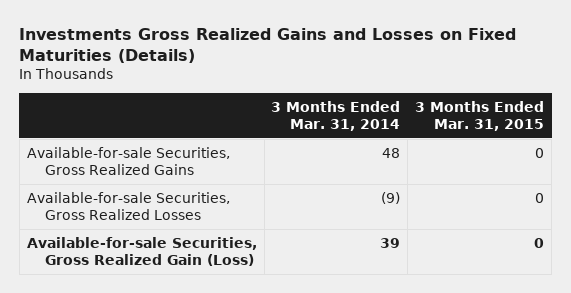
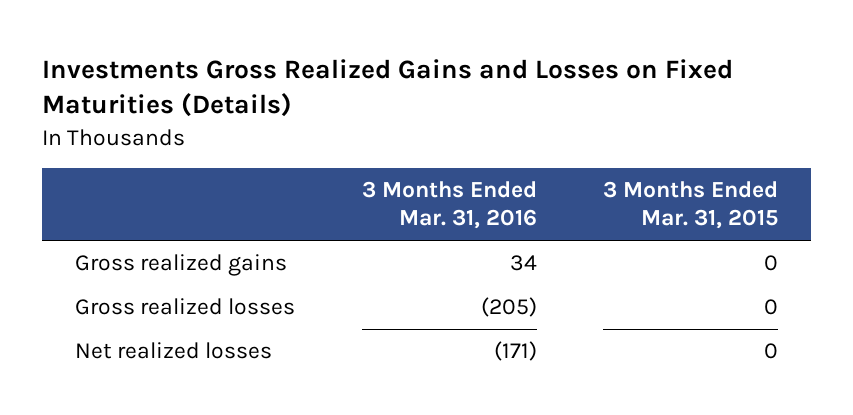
[271,100,401,131] 3 Months Ended Mar. 31, 2014 -> none
none -> [361,181,537,230] 3 Months Ended Mar. 31, 2016
[26,146,230,175] Available-for-sale Securities, Gross Realized Gains -> [74,254,287,277] Gross realized gains
[26,191,230,220] Available-for-sale Securities, Gross Realized Losses -> [74,298,295,316] Gross realized losses
[26,236,257,266] Available-for-sale Securities, Gross Realized Gain (Loss) -> [74,342,272,360] Net realized losses

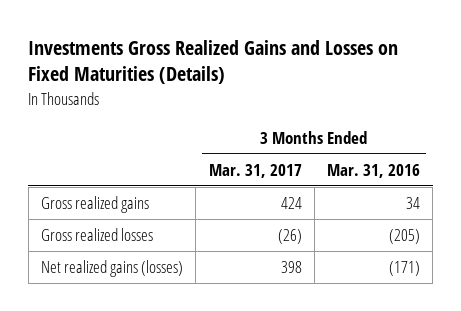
[603,181,779,230] 3 Months Ended Mar. 31, 2015 -> none
none -> [208,163,302,178] Mar. 31, 2017
[74,342,272,360] Net realized losses -> [41,260,184,278] Net realized gains (losses)

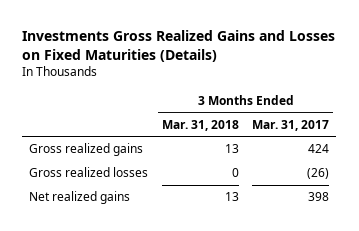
[326,163,420,178] Mar. 31, 2016 -> none
none -> [161,119,239,131] Mar. 31, 2018
[41,260,184,278] Net realized gains (losses) -> [29,191,131,205] Net realized gains

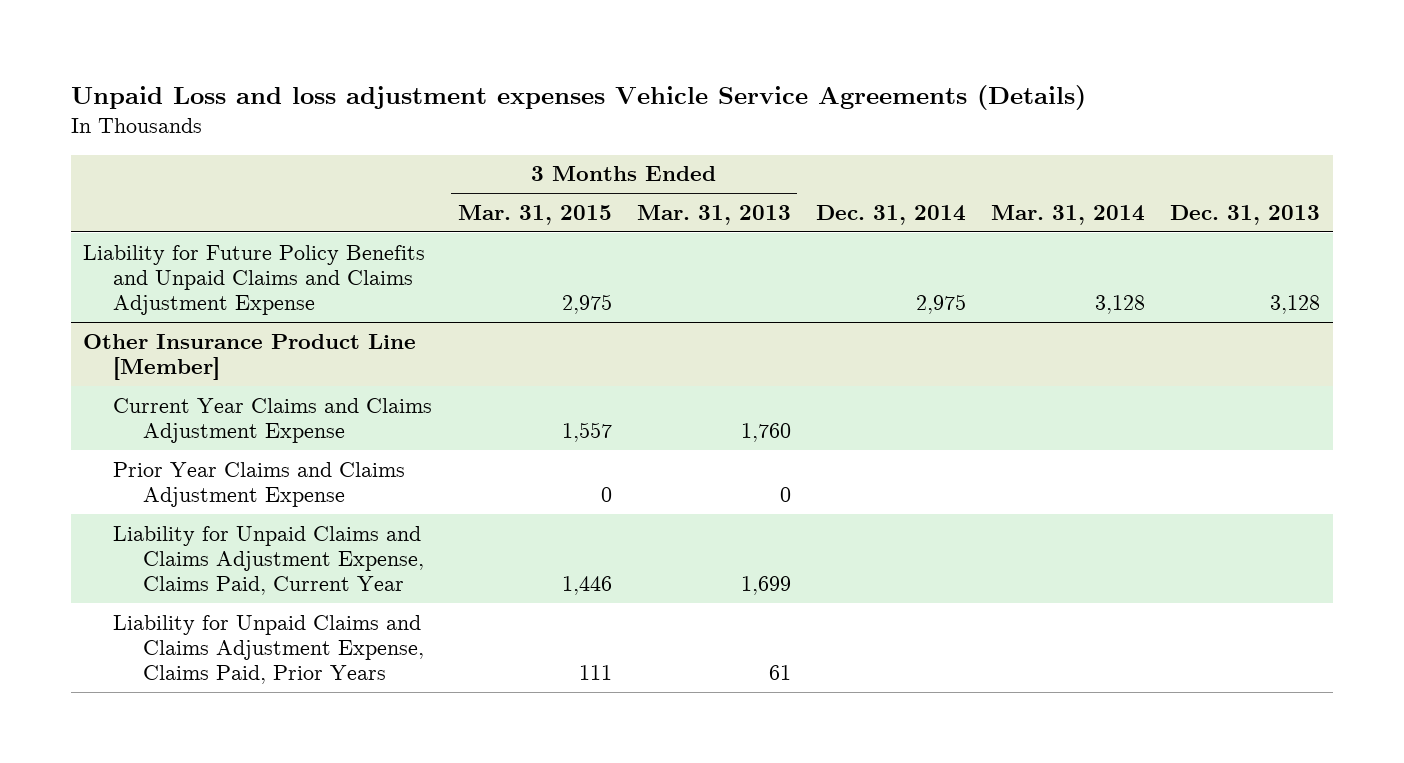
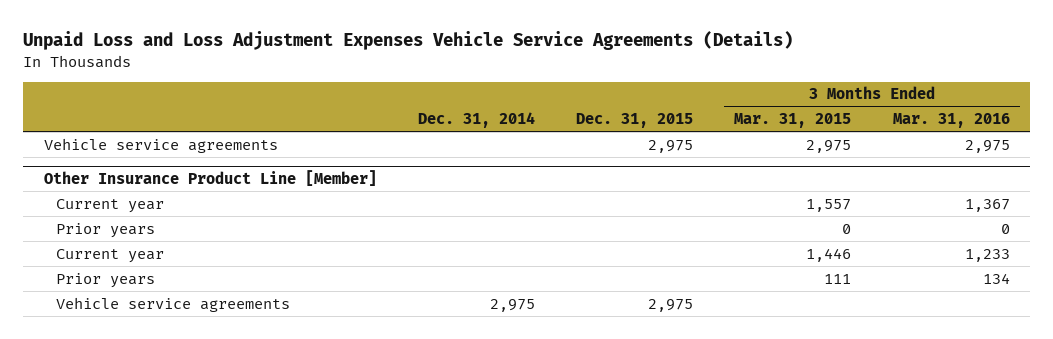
[70,85,1086,111] Unpaid Loss and loss adjustment expenses Vehicle Service Agreements (Details) -> [23,31,794,51] Unpaid Loss and Loss Adjustment Expenses Vehicle Service Agreements (Details)
[636,204,791,225] Mar. 31, 2013 -> none
[991,204,1146,225] Mar. 31, 2014 -> none
[1170,204,1321,225] Dec. 31, 2013 -> none
none -> [576,113,694,129] Dec. 31, 2015
none -> [892,113,1010,129] Mar. 31, 2016
[83,244,426,316] Liability for Future Policy Benefits and Unpaid Claims and Claims Adjustment Expense -> none
none -> [43,137,278,153] Vehicle service agreements
[113,397,433,444] Current Year Claims and Claims Adjustment Expense -> [55,198,164,213] Current year
[113,461,406,508] Prior Year Claims and Claims Adjustment Expense -> [55,222,155,238] Prior years
[113,525,425,596] Liability for Unpaid Claims and Claims Adjustment Expense, Claims Paid, Current Year -> [55,248,164,263] Current year
[113,614,425,685] Liability for Unpaid Claims and Claims Adjustment Expense, Claims Paid, Prior Years -> [55,272,155,288] Prior years
none -> [55,296,290,312] Vehicle service agreements

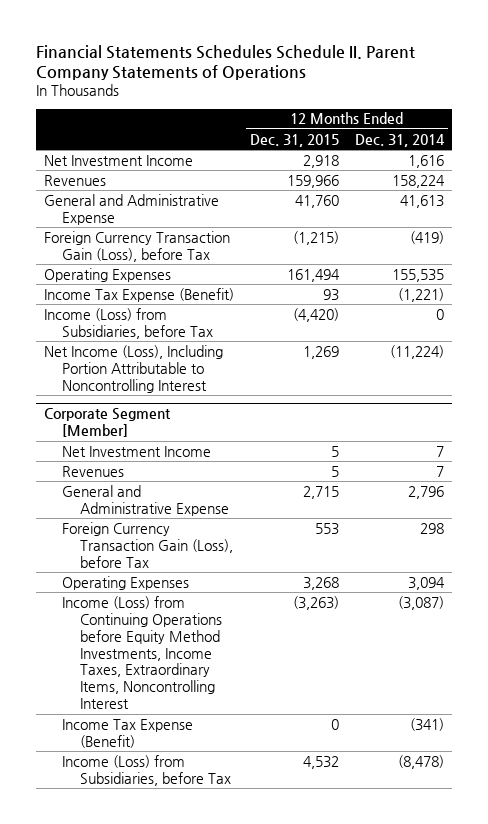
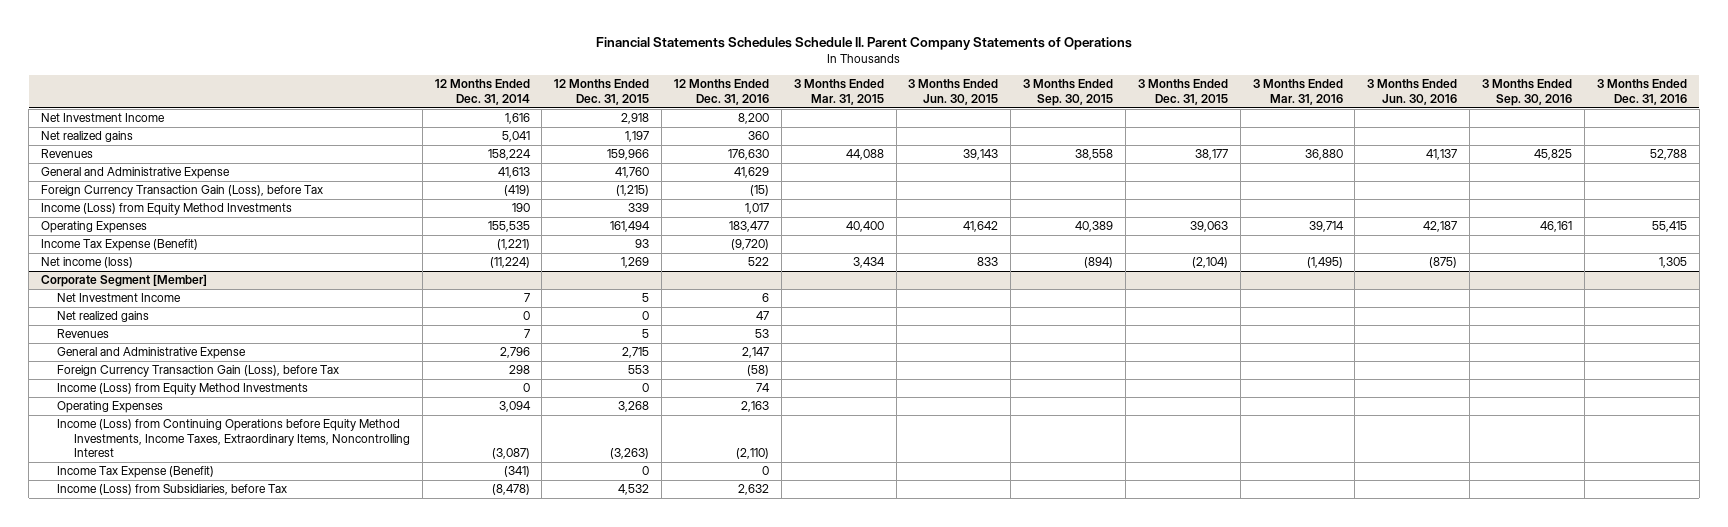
none -> [673,79,769,106] 12 Months Ended Dec. 31, 2016
none -> [793,79,884,106] 3 Months Ended Mar. 31, 2015
none -> [908,79,999,106] 3 Months Ended Jun. 30, 2015
none -> [1023,79,1114,107] 3 Months Ended Sep. 30, 2015
none -> [1137,79,1228,106] 3 Months Ended Dec. 31, 2015
none -> [1252,79,1343,106] 3 Months Ended Mar. 31, 2016
none -> [1367,79,1458,106] 3 Months Ended Jun. 30, 2016
none -> [1482,79,1573,107] 3 Months Ended Sep. 30, 2016
none -> [1596,79,1687,106] 3 Months Ended Dec. 31, 2016
none -> [40,131,133,143] Net realized gains
none -> [40,203,292,216] Income (Loss) from Equity Method Investments
[44,307,214,339] Income (Loss) from Subsidiaries, before Tax -> none
[44,344,224,393] Net Income (Loss), Including Portion Attributable to Noncontrolling Interest -> [40,257,133,269] Net income (loss)
none -> [57,311,150,323] Net realized gains
none -> [57,383,309,396] Income (Loss) from Equity Method Investments

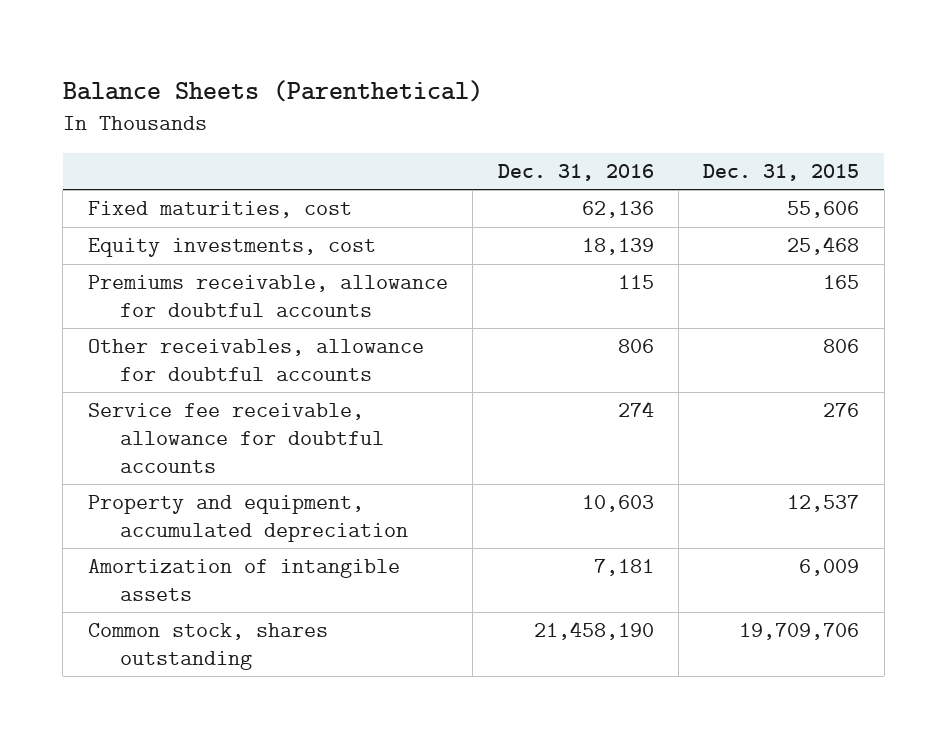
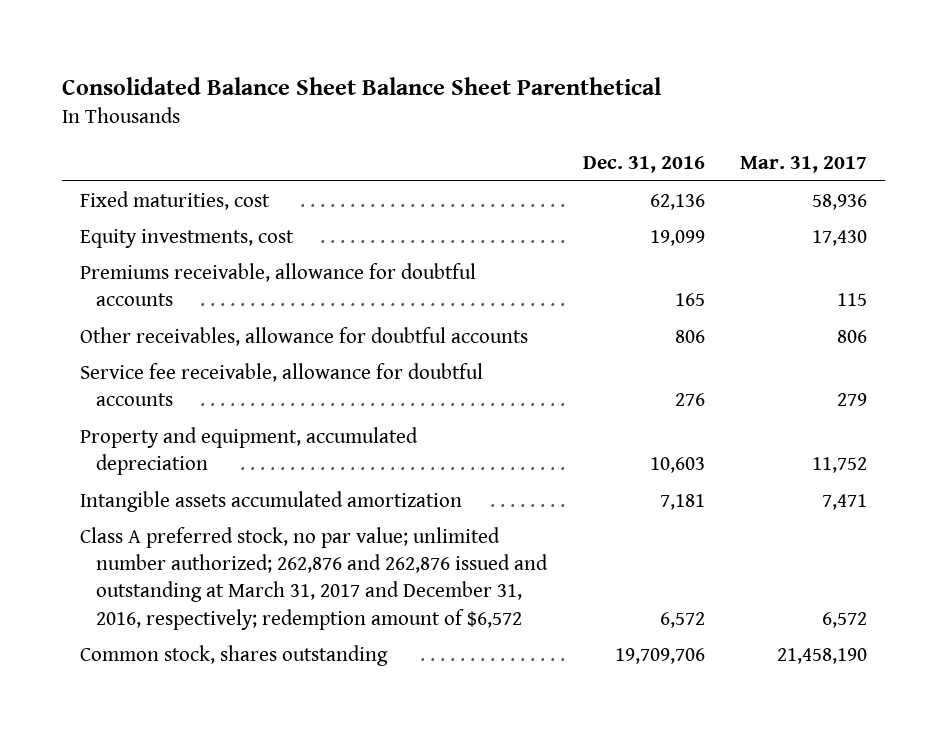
[62,79,483,102] Balance Sheets (Parenthetical) -> [61,76,662,95] Consolidated Balance Sheet Balance Sheet Parenthetical
[703,164,860,182] Dec. 31, 2015 -> none
none -> [740,155,868,173] Mar. 31, 2017
[581,238,654,256] 18,139 -> [649,229,705,246] 19,099
[617,275,654,290] 115 -> [674,293,705,307] 165
[617,401,654,418] 274 -> [674,393,705,407] 276
[87,559,400,601] Amortization of intangible assets -> [79,490,462,512] Intangible assets accumulated amortization
none -> [79,526,549,630] Class A preferred stock, no par value; unlimited number authorized; 262,876 and 262,876 issued and outstanding at March 31, 2017 and December 31, 2016, respectively; redemption amount of $6,572
[533,621,654,641] 21,458,190 -> [614,647,705,664] 19,709,706

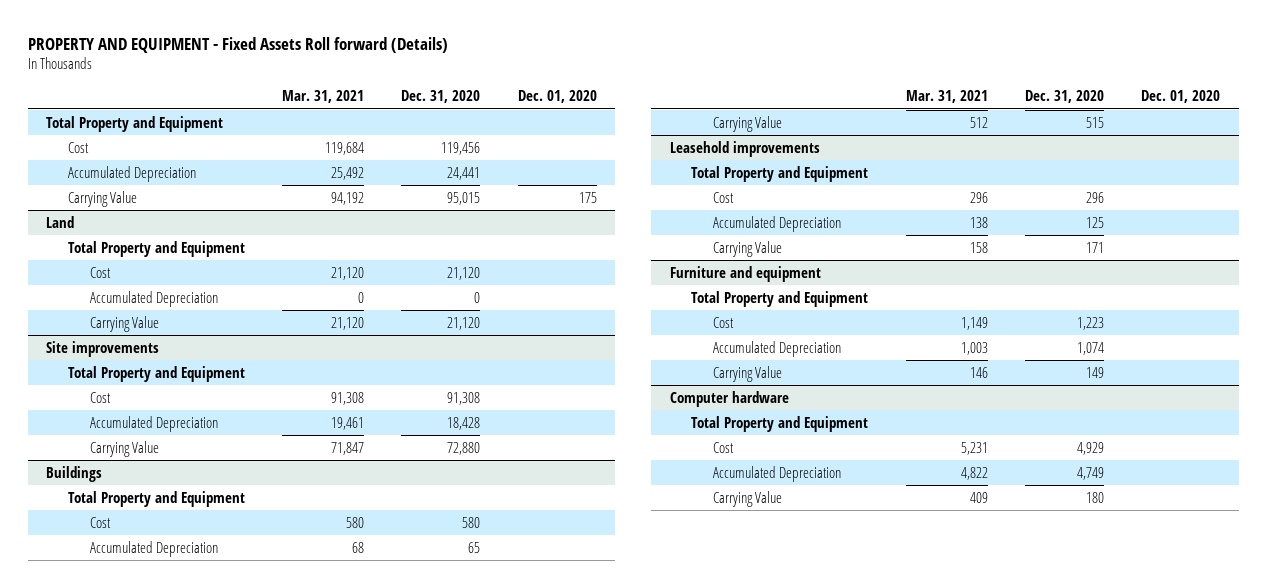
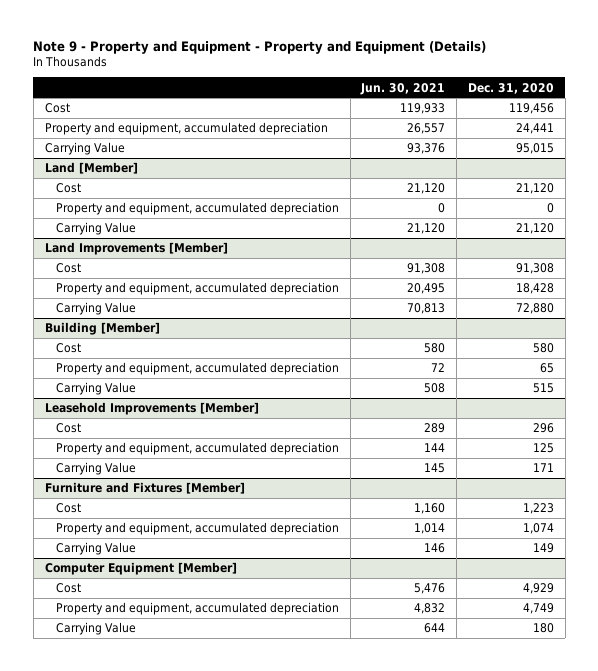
[27,36,448,53] PROPERTY AND EQUIPMENT - Fixed Assets Roll forward (Details) -> [33,40,487,54] Note 9 - Property and Equipment - Property and Equipment (Details)
[282,90,365,104] Mar. 31, 2021 -> none
[517,90,597,104] Dec. 01, 2020 -> none
none -> [360,82,446,95] Jun. 30, 2021
[46,115,224,132] Total Property and Equipment -> none
[67,165,196,182] Accumulated Depreciation -> [44,122,328,136] Property and equipment, accumulated depreciation
[67,240,245,257] Total Property and Equipment -> none
[46,215,75,228] Land -> [44,162,138,175] Land [Member]
[89,290,218,307] Accumulated Depreciation -> [55,202,339,216] Property and equipment, accumulated depreciation
[67,365,245,382] Total Property and Equipment -> none
[46,340,160,357] Site improvements -> [44,242,228,256] Land Improvements [Member]
[89,415,218,432] Accumulated Depreciation -> [55,282,339,296] Property and equipment, accumulated depreciation
[67,490,245,507] Total Property and Equipment -> none
[46,465,103,482] Buildings -> [44,322,160,336] Building [Member]
[89,540,218,557] Accumulated Depreciation -> [55,362,339,376] Property and equipment, accumulated depreciation
[691,165,869,182] Total Property and Equipment -> none
[669,140,820,157] Leasehold improvements -> [44,402,259,416] Leasehold Improvements [Member]
[713,215,842,232] Accumulated Depreciation -> [55,442,339,456] Property and equipment, accumulated depreciation
[691,290,869,307] Total Property and Equipment -> none
[669,265,821,282] Furniture and equipment -> [44,482,245,495] Furniture and Fixtures [Member]
[713,340,842,357] Accumulated Depreciation -> [55,522,339,536] Property and equipment, accumulated depreciation
[691,415,869,432] Total Property and Equipment -> none
[669,390,789,407] Computer hardware -> [44,562,237,576] Computer Equipment [Member]
[713,465,842,482] Accumulated Depreciation -> [55,602,339,616] Property and equipment, accumulated depreciation

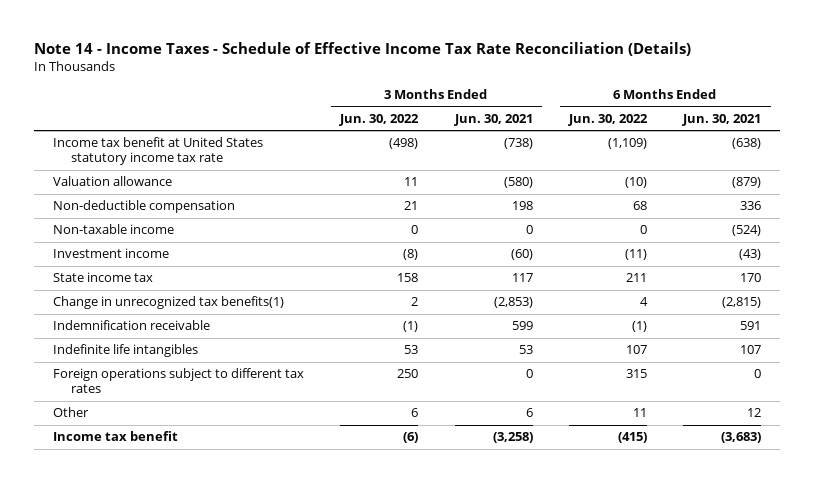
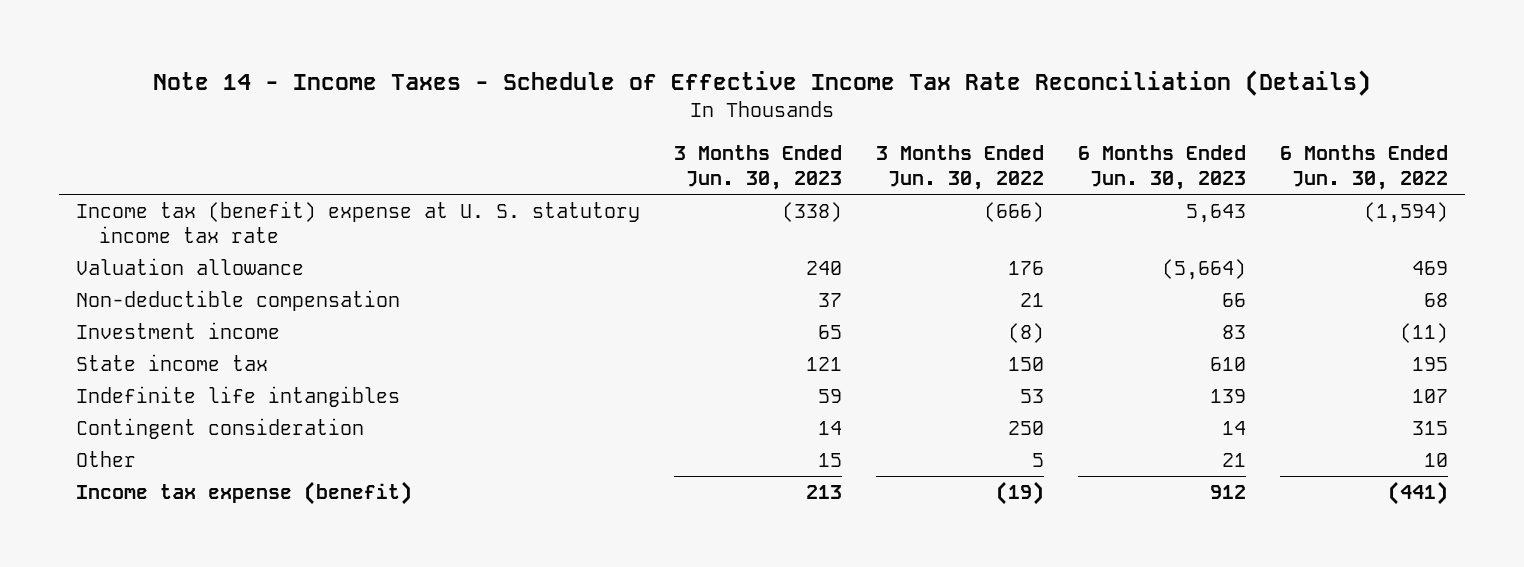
[453,113,533,126] Jun. 30, 2021 -> none
[682,113,762,126] Jun. 30, 2021 -> none
none -> [673,144,842,191] 3 Months Ended Jun. 30, 2023
none -> [1077,144,1246,191] 6 Months Ended Jun. 30, 2023
[52,137,263,166] Income tax benefit at United States statutory income tax rate -> [75,200,640,244] Income tax (benefit) expense at U. S. statutory income tax rate
[389,138,419,150] (498) -> [983,201,1044,222] (666)
[608,138,648,150] (1,109) -> [1363,201,1448,223] (1,594)
[404,177,419,187] 11 -> [1007,260,1044,275] 176
[625,177,648,189] (10) -> [1411,260,1448,275] 469
[52,224,174,235] Non-taxable income -> none
[52,296,284,310] Change in unrecognized tax benefits(1) -> none
[52,320,210,331] Indemnification receivable -> none
[397,273,419,283] 158 -> [1007,356,1044,371] 150
[626,273,648,283] 211 -> [1411,356,1448,371] 195
[52,368,304,394] Foreign operations subject to different tax rates -> [75,417,364,439] Contingent consideration
[411,408,419,418] 6 -> [1031,452,1044,467] 5
[633,408,648,418] 11 -> [1423,452,1448,467] 10
[52,431,178,442] Income tax benefit -> [75,480,412,505] Income tax expense (benefit)
[403,432,419,444] (6) -> [995,480,1044,505] (19)
[618,432,648,444] (415) -> [1387,480,1448,505] (441)

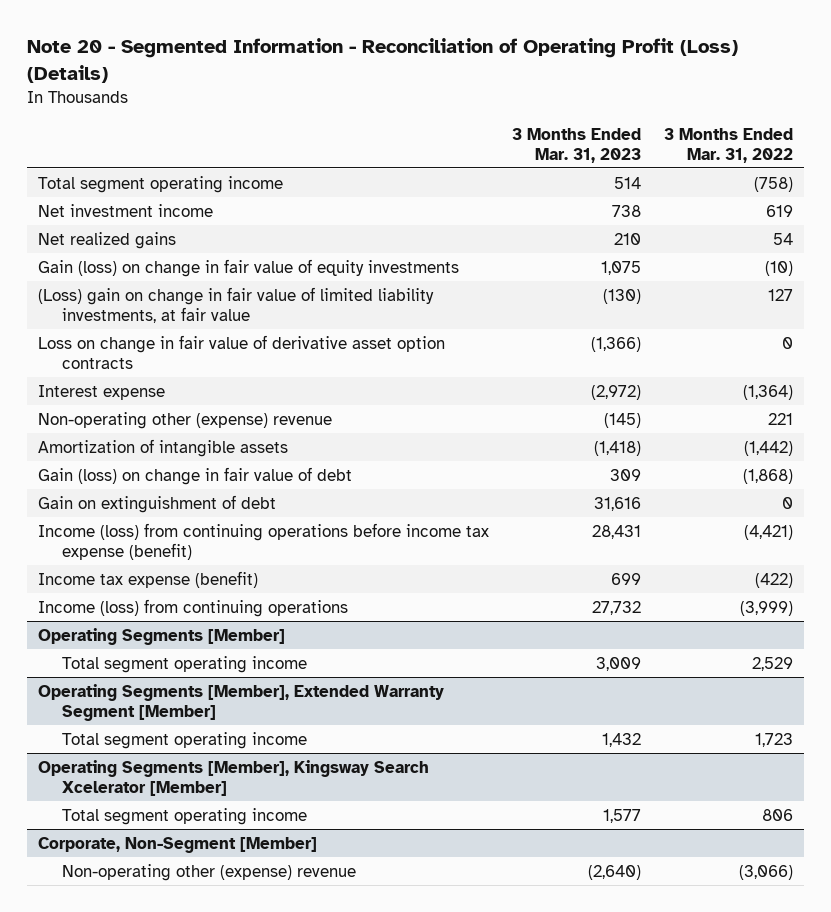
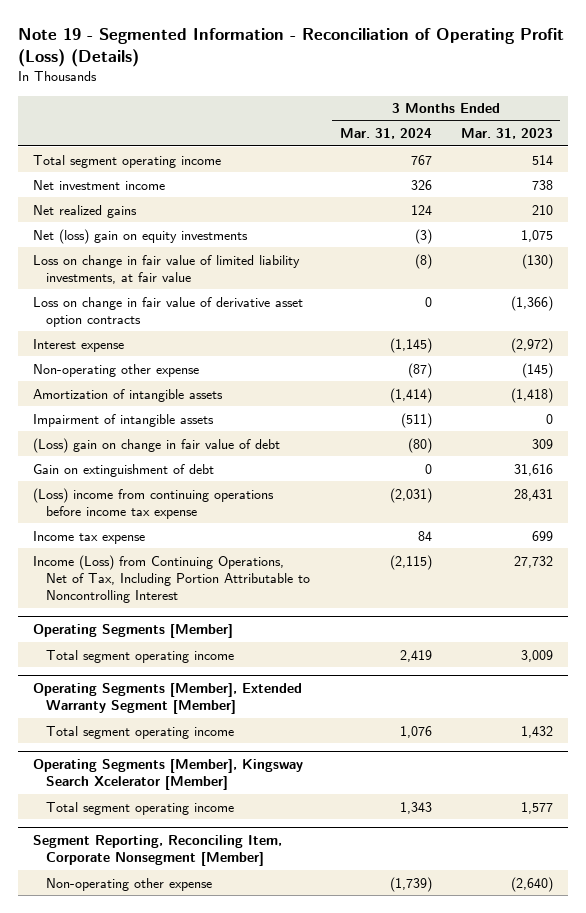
[27,38,739,83] Note 20 - Segmented Information - Reconciliation of Operating Profit (Loss) (Details) -> [18,28,565,68] Note 19 - Segmented Information - Reconciliation of Operating Profit (Loss) (Details)
[663,127,793,163] 3 Months Ended Mar. 31, 2022 -> none
none -> [339,128,432,140] Mar. 31, 2024
[38,258,460,277] Gain (loss) on change in fair value of equity investments -> [32,228,248,244] Net (loss) gain on equity investments
[38,286,435,323] (Loss) gain on change in fair value of limited liability investments, at fair value -> [32,254,300,284] Loss on change in fair value of limited liability investments, at fair value
[38,411,333,429] Non-operating other (expense) revenue -> [32,363,199,377] Non-operating other expense
none -> [32,413,214,427] Impairment of intangible assets
[38,466,353,485] Gain (loss) on change in fair value of debt -> [32,437,280,453] (Loss) gain on change in fair value of debt
[38,522,490,560] Income (loss) from continuing operations before income tax expense (benefit) -> [32,487,274,519] (Loss) income from continuing operations before income tax expense
[38,570,259,588] Income tax expense (benefit) -> [32,530,145,544] Income tax expense
[38,598,349,617] Income (loss) from continuing operations -> [32,554,311,603] Income (Loss) from Continuing Operations, Net of Tax, Including Portion Attributable to Noncontrolling Interest
[38,836,318,853] Corporate, Non-Segment [Member] -> [32,835,282,867] Segment Reporting, Reconciling Item, Corporate Nonsegment [Member]
[62,863,357,881] Non-operating other (expense) revenue -> [46,877,213,891] Non-operating other expense

